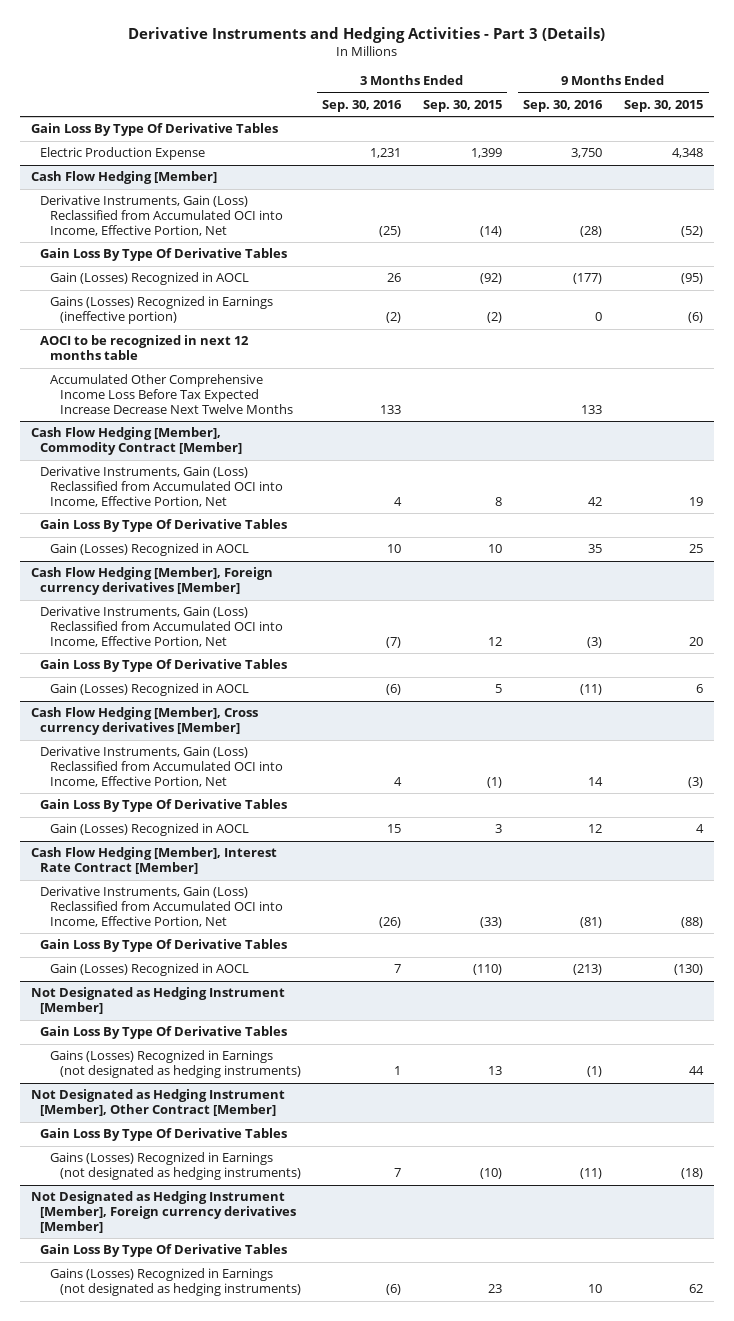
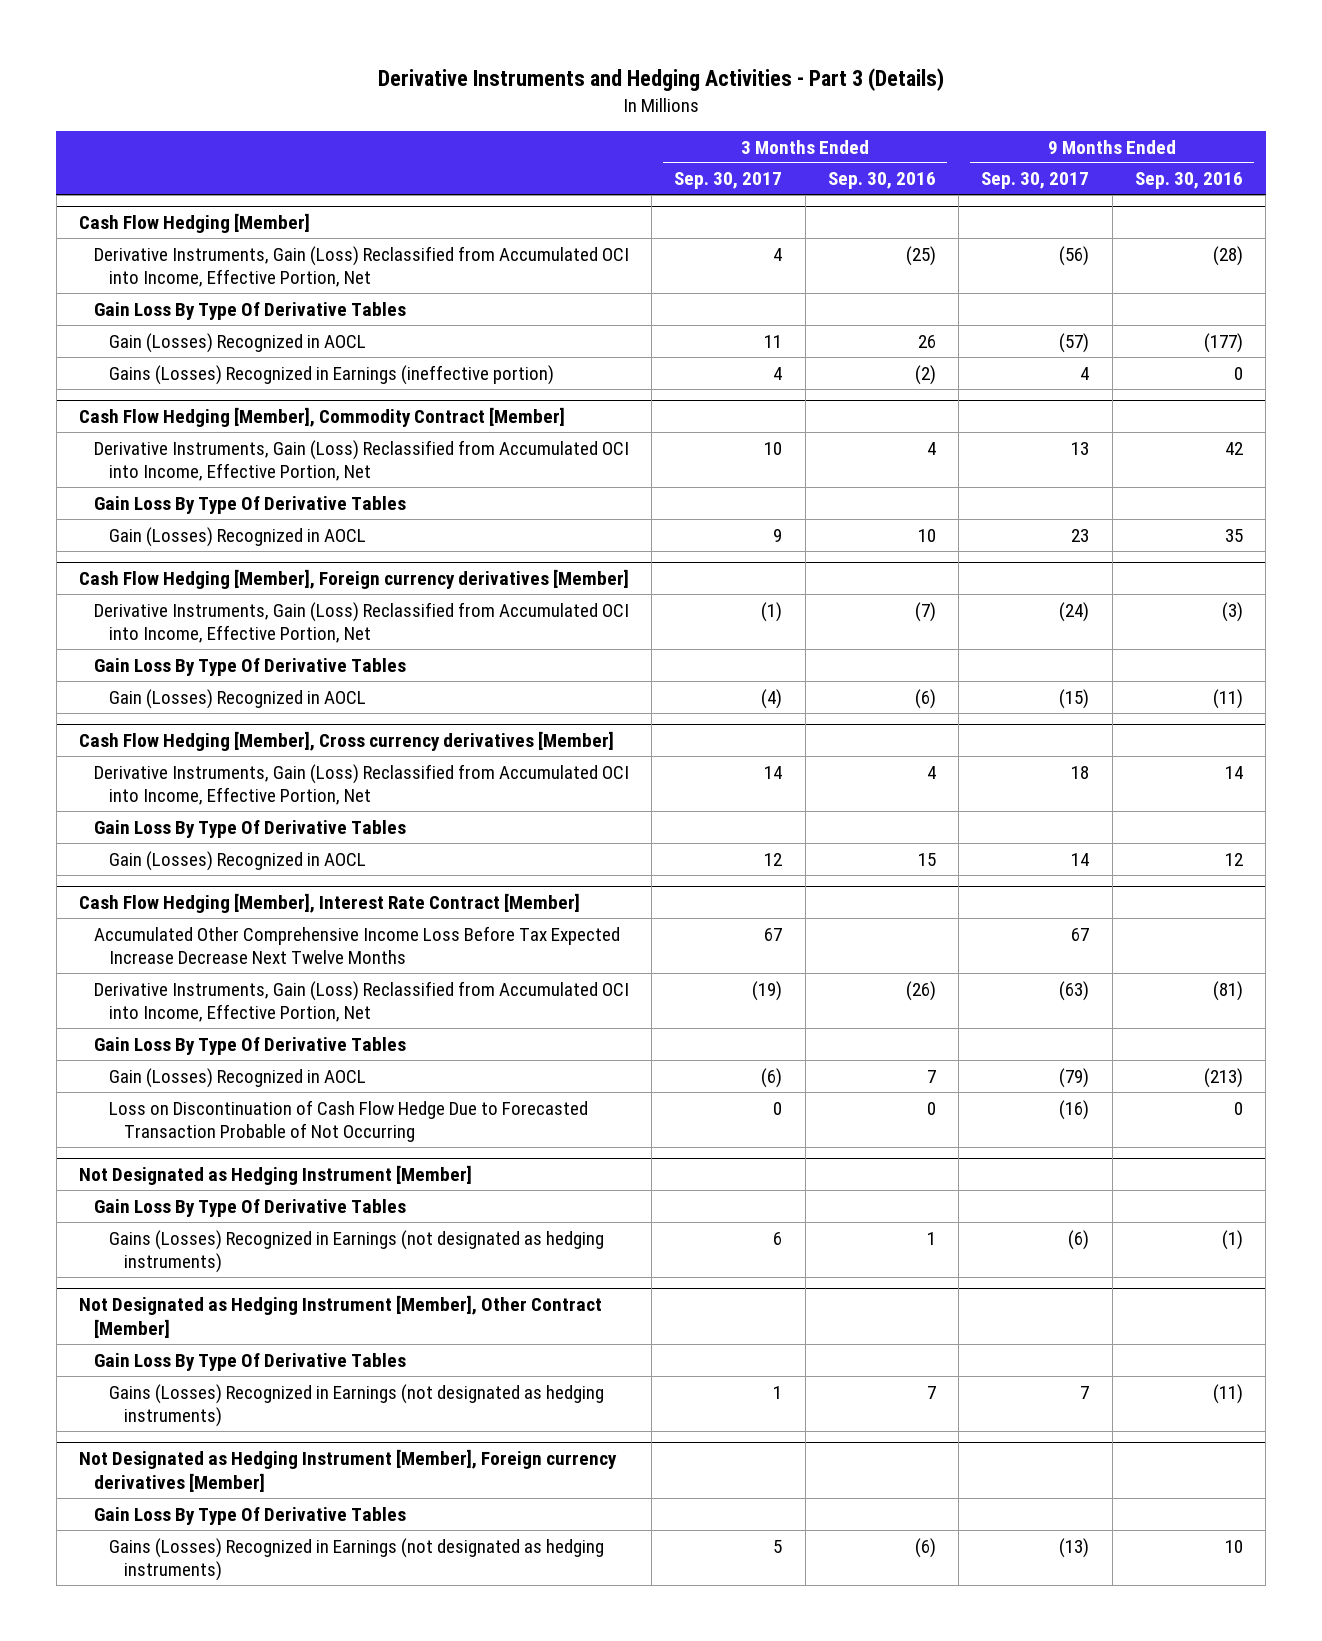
[422,99,502,112] Sep. 30, 2015 -> none
[624,99,704,112] Sep. 30, 2015 -> none
none -> [674,172,783,190] Sep. 30, 2017
none -> [981,172,1090,190] Sep. 30, 2017
[30,123,278,137] Gain Loss By Type Of Derivative Tables -> none
[40,147,206,161] Electric Production Expense -> none
[40,335,250,361] AOCI to be recognized in next 12 months table -> none
[49,374,293,414] Accumulated Other Comprehensive Income Loss Before Tax Expected Increase Decrease Next Twelve Months -> none
none -> [93,925,620,964] Accumulated Other Comprehensive Income Loss Before Tax Expected Increase Decrease Next Twelve Months
none -> [108,1099,588,1142] Loss on Discontinuation of Cash Flow Hedge Due to Forecasted Transaction Probable of Not Occurring

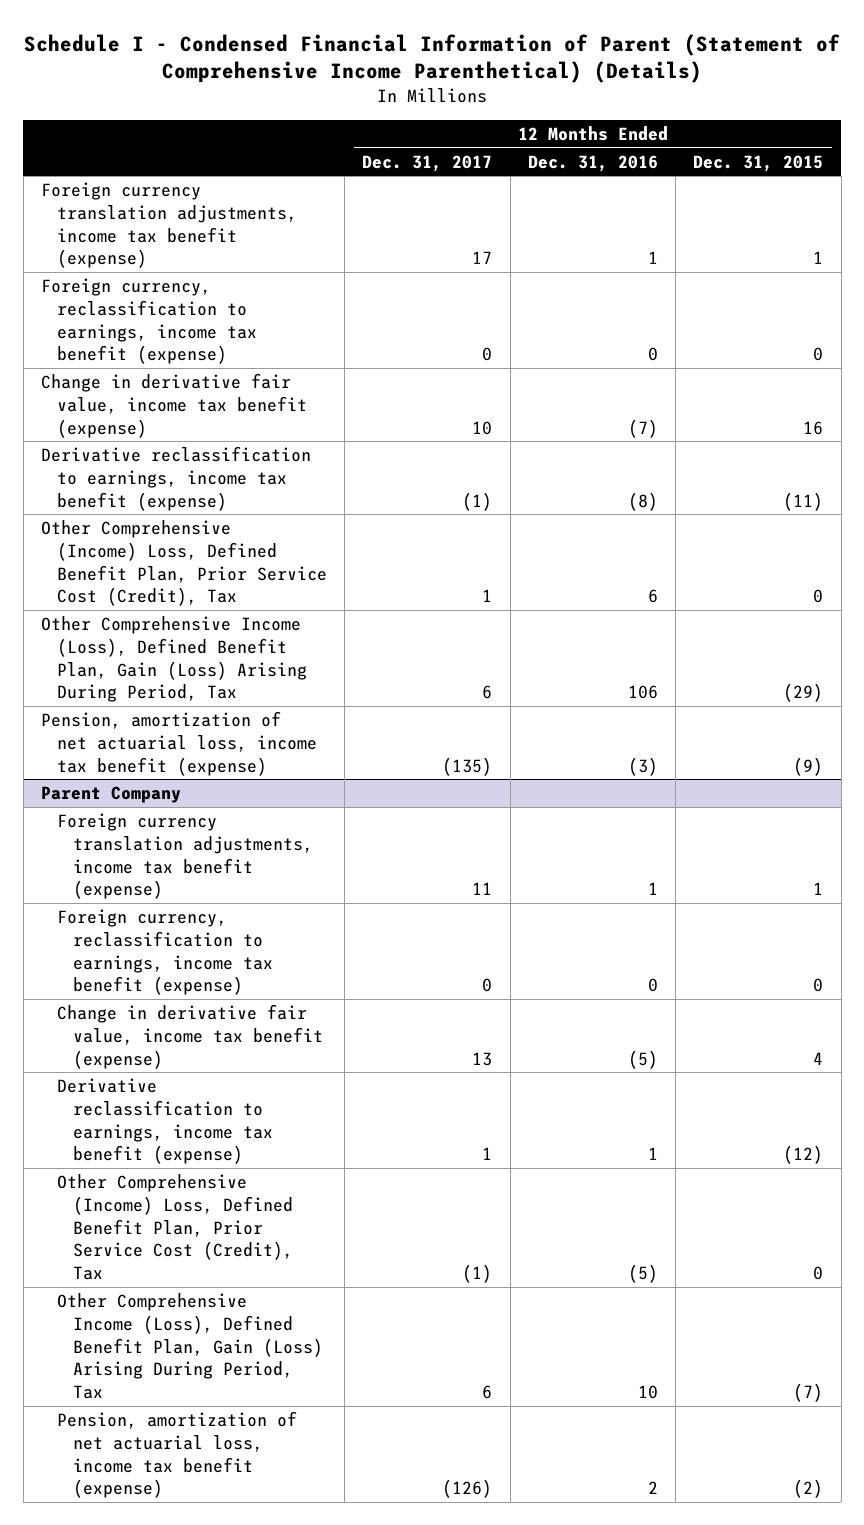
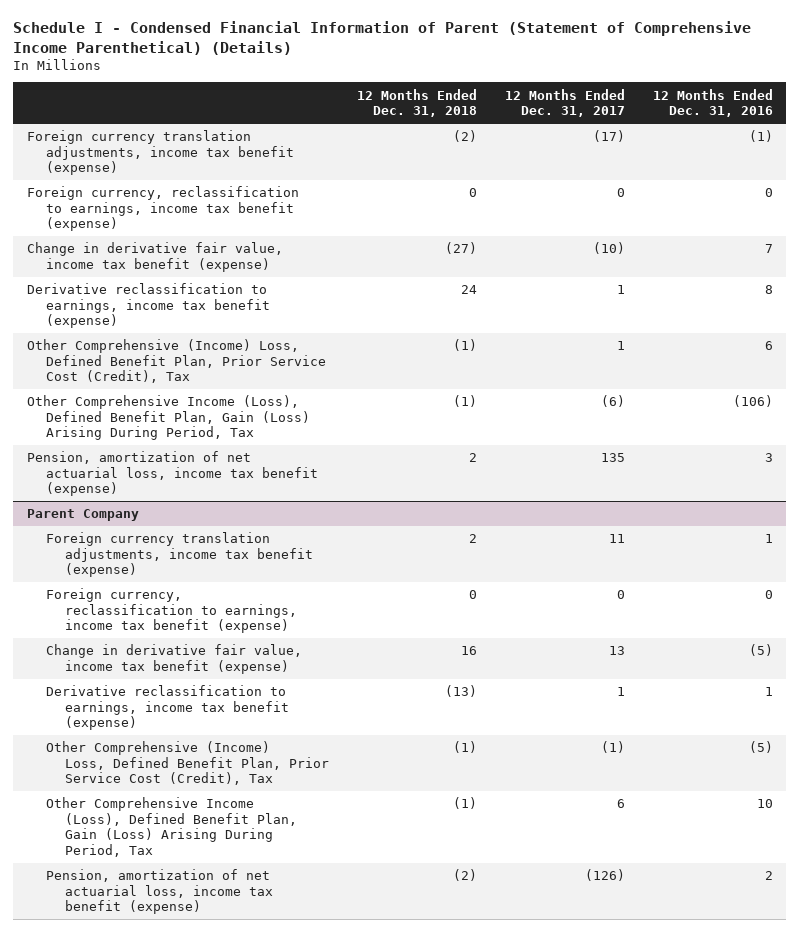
[693,154,824,172] Dec. 31, 2015 -> none
none -> [356,88,477,118] 12 Months Ended Dec. 31, 2018
[472,251,493,265] 17 -> [592,130,625,143] (17)
[647,251,658,265] 1 -> [748,130,773,143] (1)
[472,420,493,435] 10 -> [592,242,625,255] (10)
[627,418,658,438] (7) -> [764,244,773,254] 7
[462,491,493,511] (1) -> [616,285,625,295] 1
[627,491,658,511] (8) -> [764,285,773,295] 8
[482,685,493,700] 6 -> [600,395,625,408] (6)
[627,685,658,700] 106 -> [732,395,773,408] (106)
[442,756,493,776] (135) -> [600,453,625,463] 135
[627,756,658,776] (3) -> [764,453,773,463] 3

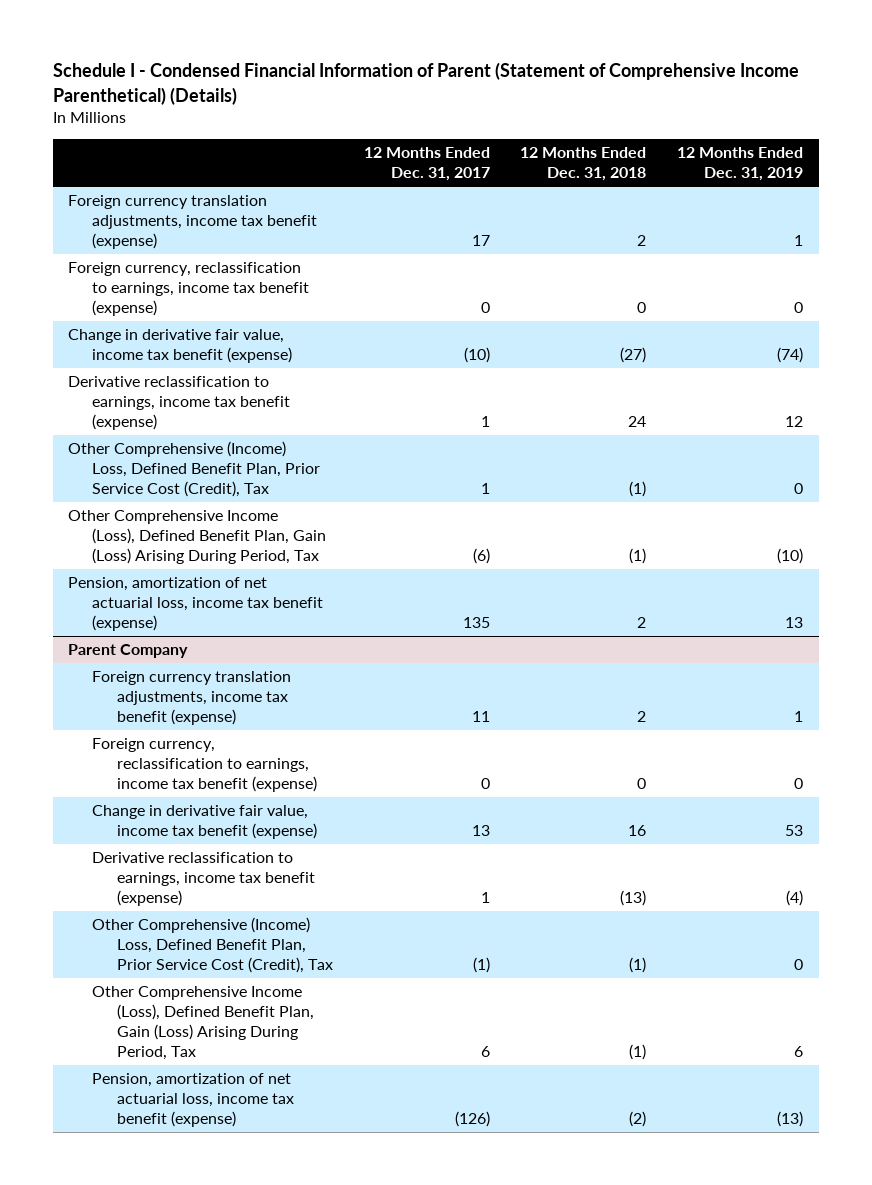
[652,88,773,118] 12 Months Ended Dec. 31, 2016 -> none
none -> [677,147,804,182] 12 Months Ended Dec. 31, 2019
[452,130,477,143] (2) -> [637,235,647,247] 2
[592,130,625,143] (17) -> [471,235,490,247] 17

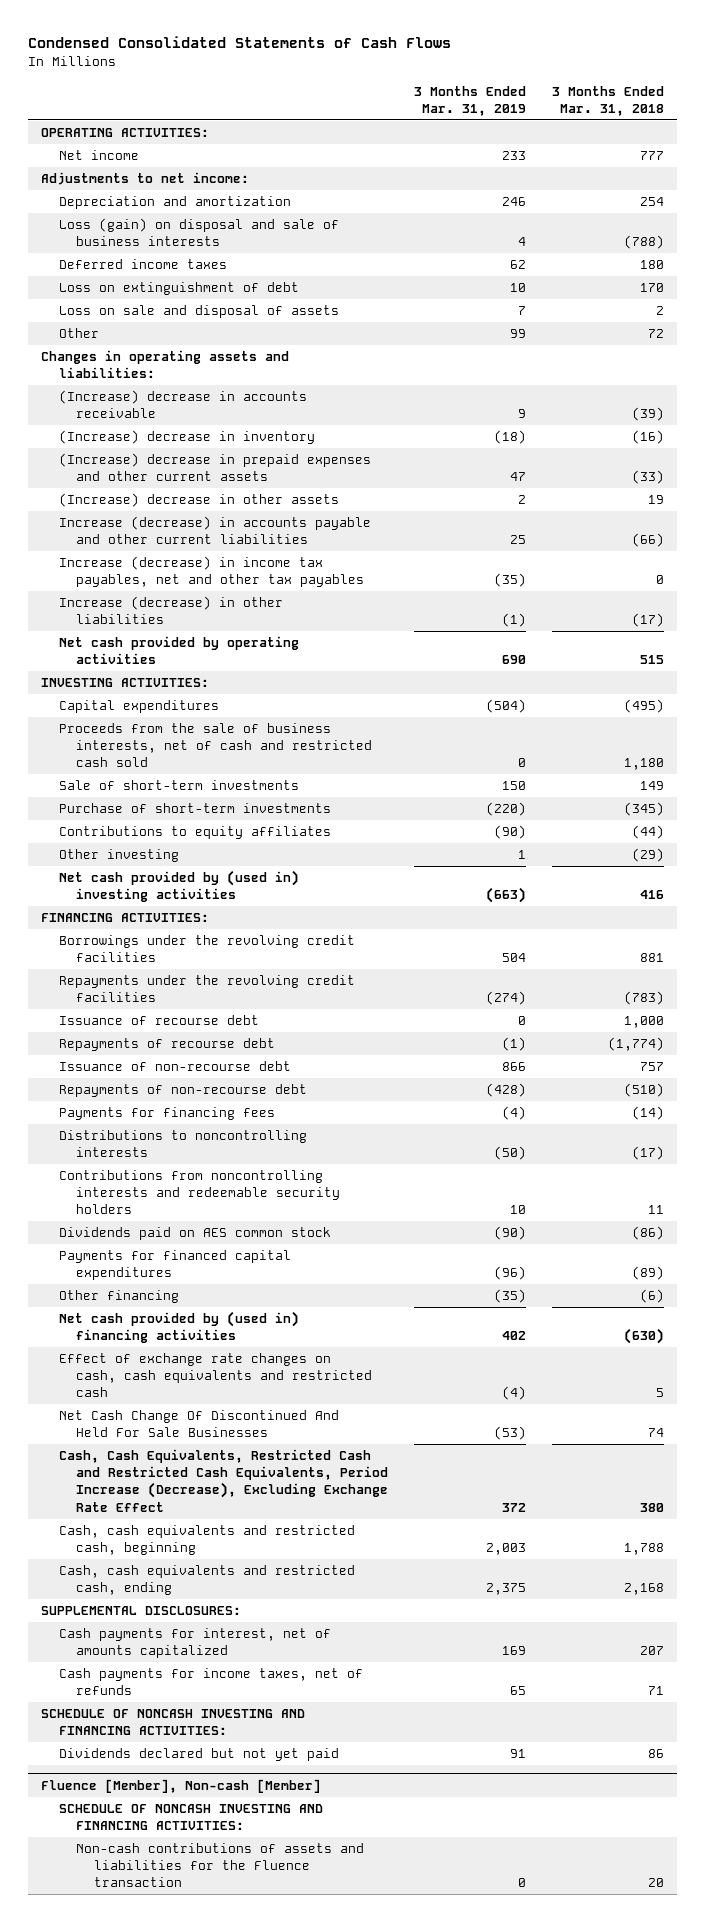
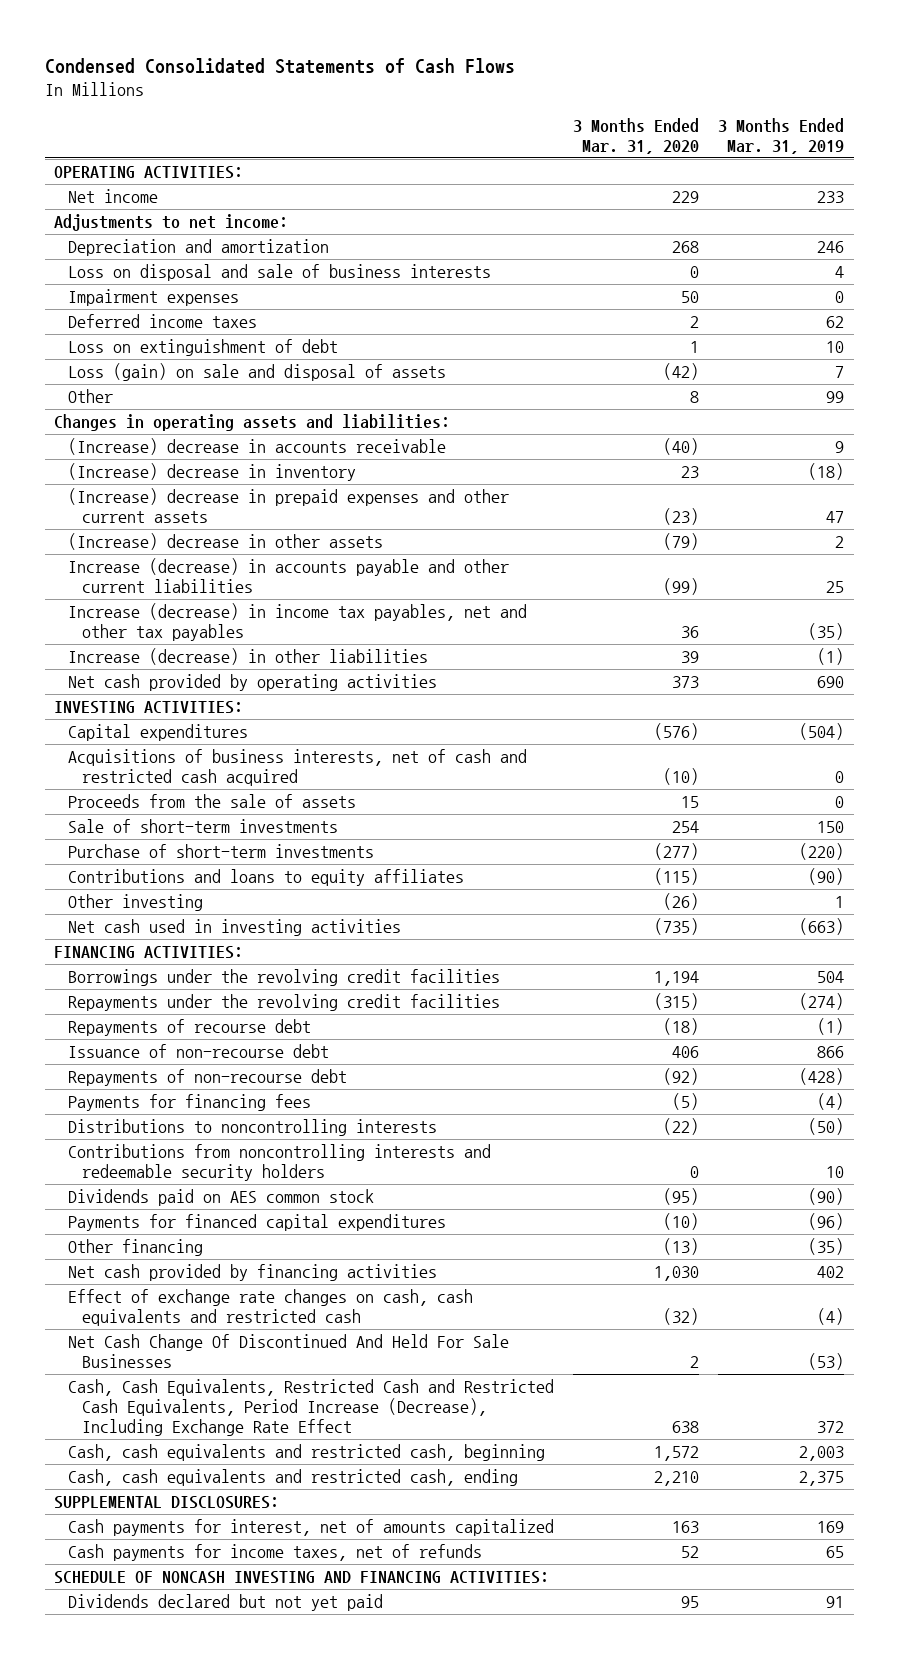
[552,85,665,116] 3 Months Ended Mar. 31, 2018 -> none
none -> [573,117,700,154] 3 Months Ended Mar. 31, 2020
[58,218,339,247] Loss (gain) on disposal and sale of business interests -> [67,263,491,281] Loss on disposal and sale of business interests
none -> [67,288,239,306] Impairment expenses
[58,305,339,319] Loss on sale and disposal of assets -> [67,362,446,381] Loss (gain) on sale and disposal of assets
[58,723,373,768] Proceeds from the sale of business interests, net of cash and restricted cash sold -> [67,748,527,787] Acquisitions of business interests, net of cash and restricted cash acquired
none -> [67,793,356,808] Proceeds from the sale of assets
[58,826,331,840] Contributions to equity affiliates -> [67,868,464,886] Contributions and loans to equity affiliates
[58,870,299,903] Net cash provided by (used in) investing activities -> [67,918,401,936] Net cash used in investing activities
[58,1015,259,1026] Issuance of recourse debt -> none
[58,1311,299,1344] Net cash provided by (used in) financing activities -> [67,1263,437,1281] Net cash provided by financing activities
[58,1449,389,1512] Cash, Cash Equivalents, Restricted Cash and Restricted Cash Equivalents, Period Increase (Decrease), Excluding Exchange Rate Effect -> [67,1378,554,1437] Cash, Cash Equivalents, Restricted Cash and Restricted Cash Equivalents, Period Increase (Decrease), Including Exchange Rate Effect
[41,1778,322,1793] Fluence [Member], Non-cash [Member] -> none
[58,1804,323,1831] SCHEDULE OF NONCASH INVESTING AND FINANCING ACTIVITIES: -> none
[76,1843,365,1888] Non-cash contributions of assets and liabilities for the Fluence transaction -> none

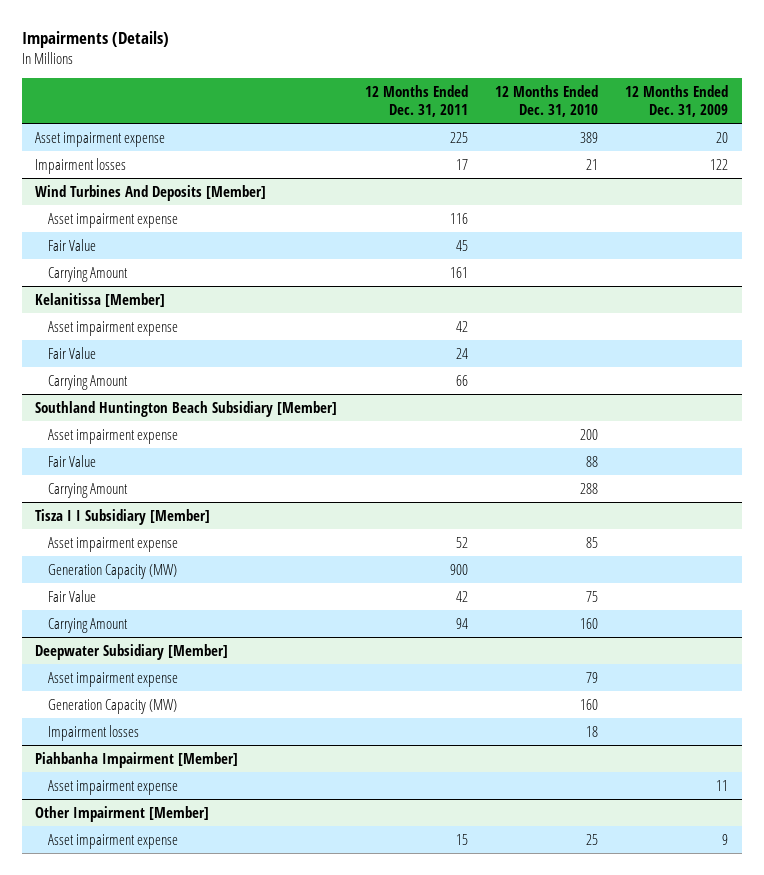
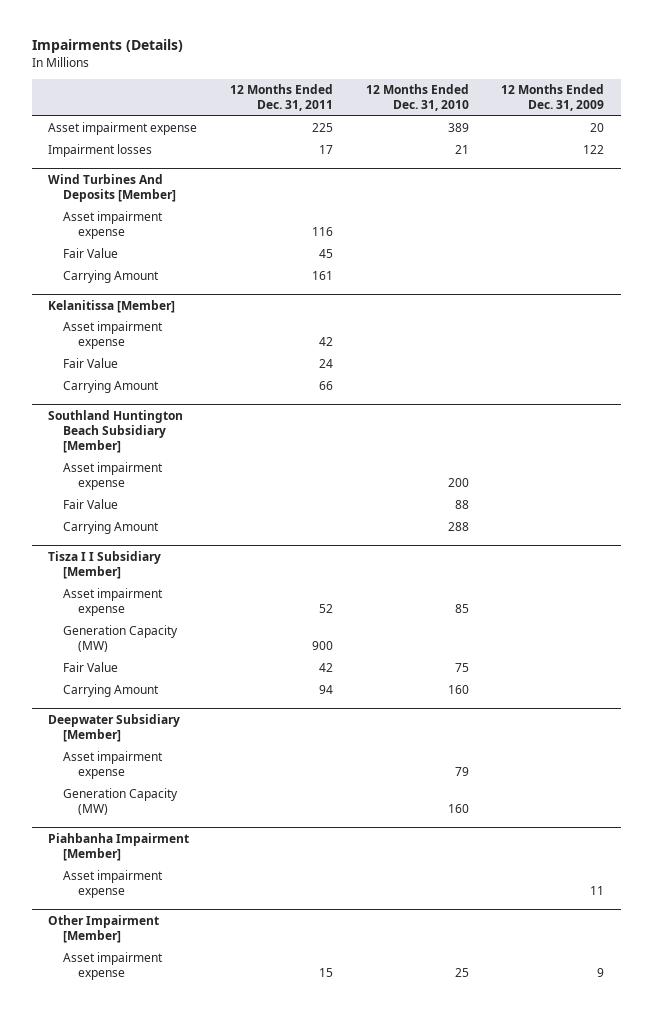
[47,724,139,741] Impairment losses -> none

